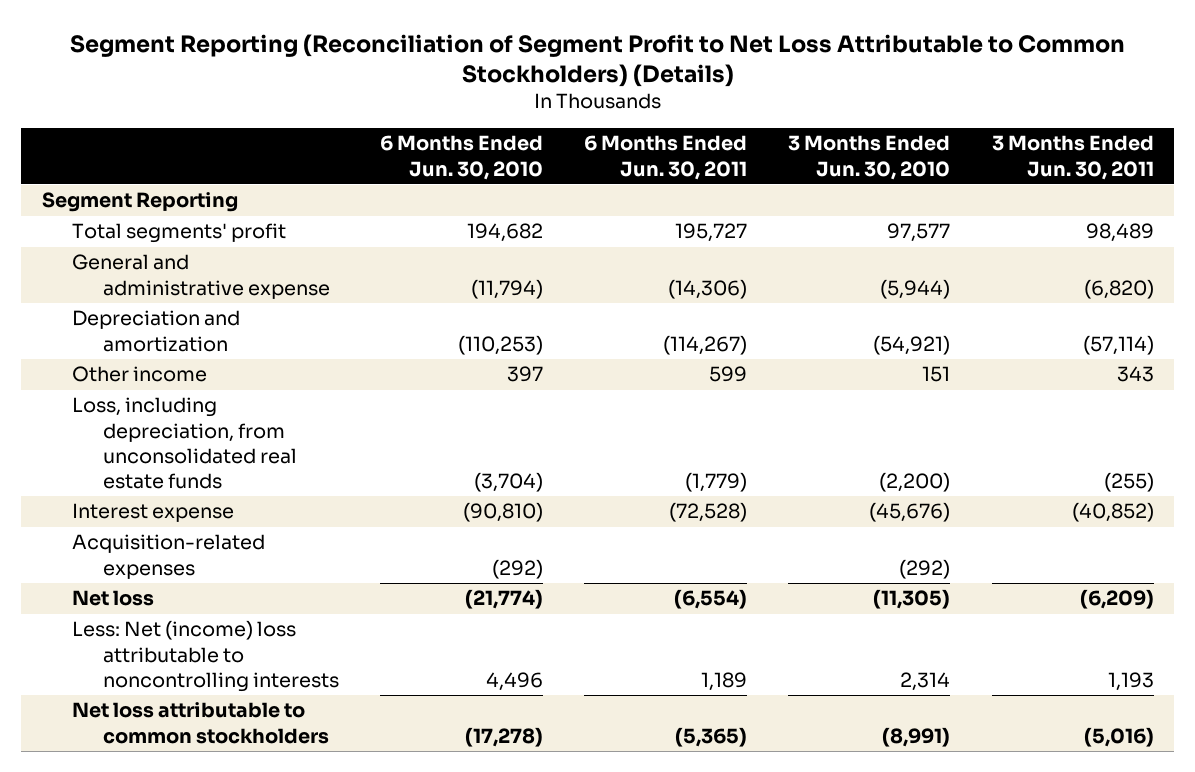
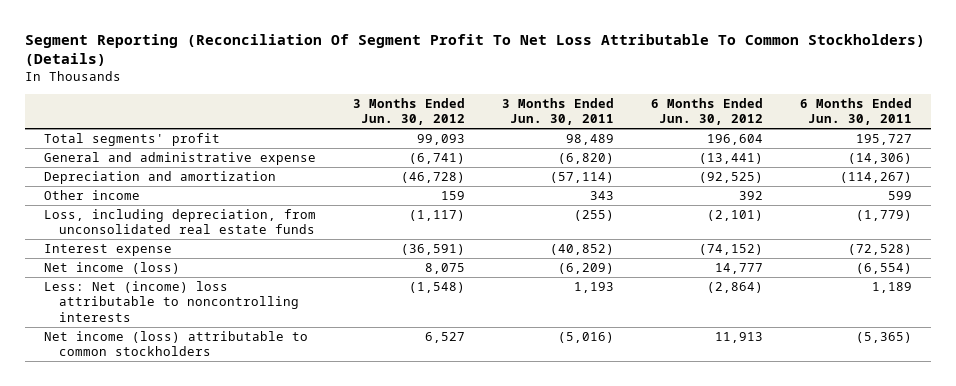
[69,33,1125,87] Segment Reporting (Reconciliation of Segment Profit to Net Loss Attributable to Common Stockholders) (Details) -> [25,33,926,67] Segment Reporting (Reconciliation Of Segment Profit To Net Loss Attributable To Common Stockholders) (Details)
[379,135,543,180] 6 Months Ended Jun. 30, 2010 -> none
[788,135,951,180] 3 Months Ended Jun. 30, 2010 -> none
none -> [352,98,465,126] 3 Months Ended Jun. 30, 2012
none -> [650,98,763,126] 6 Months Ended Jun. 30, 2012
[41,192,238,213] Segment Reporting -> none
[72,534,266,579] Acquisition-related expenses -> none
[72,590,155,607] Net loss -> [43,262,180,275] Net income (loss)
[72,702,329,744] Net loss attributable to common stockholders -> [43,331,308,357] Net income (loss) attributable to common stockholders

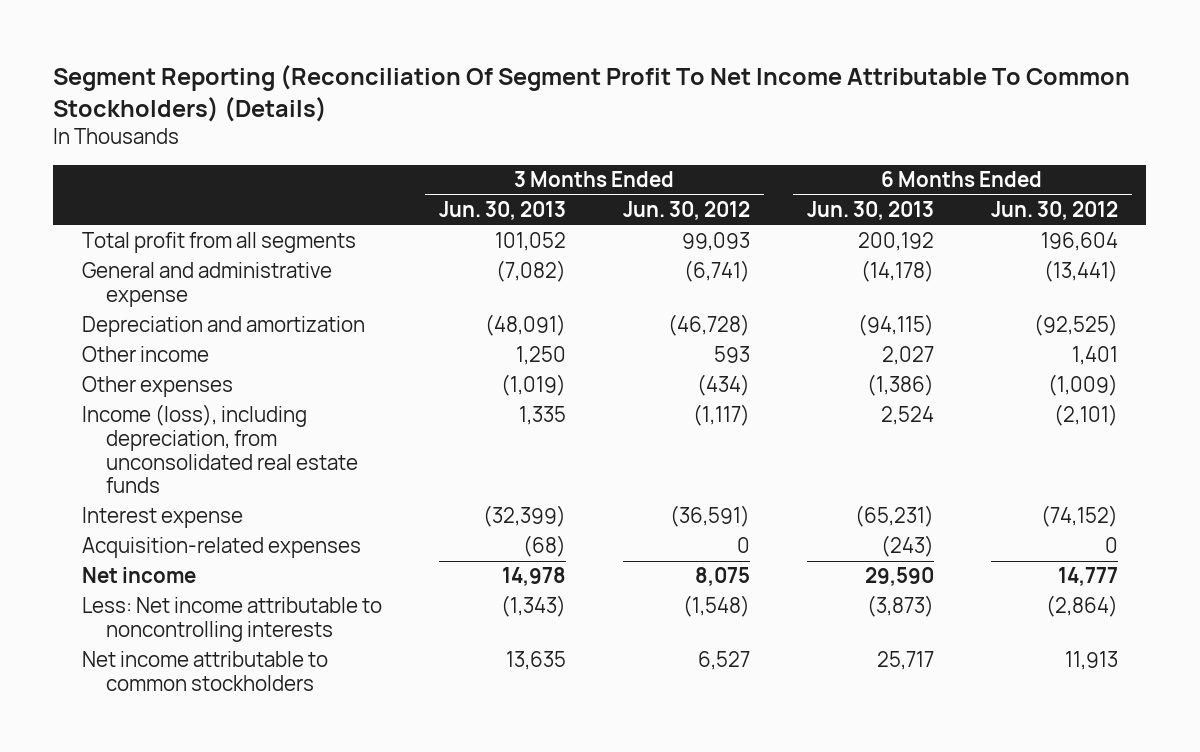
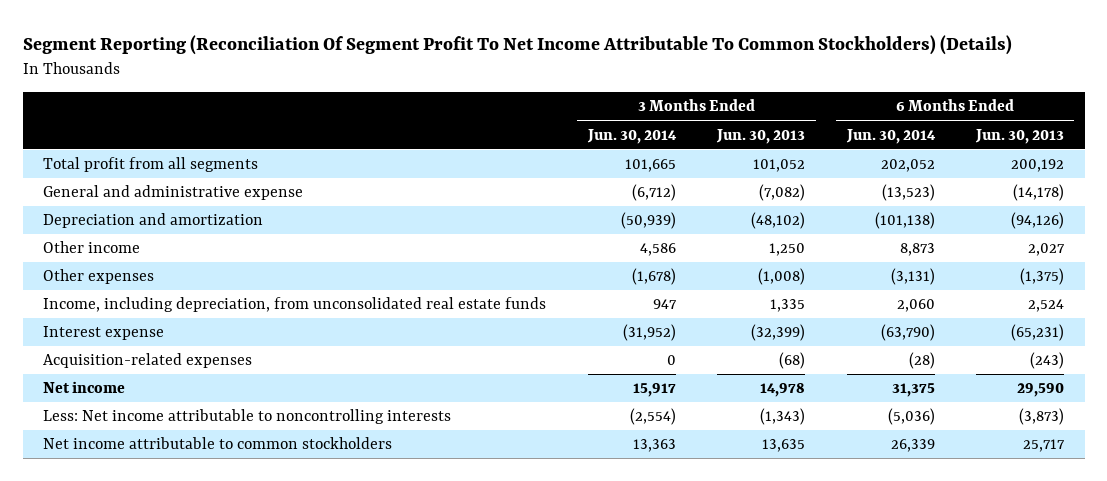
[622,201,750,221] Jun. 30, 2012 -> none
[990,201,1118,221] Jun. 30, 2012 -> none
none -> [586,128,677,144] Jun. 30, 2014
none -> [845,128,936,144] Jun. 30, 2014
[484,314,566,337] (48,091) -> [751,212,806,230] (48,102)
[857,314,934,337] (94,115) -> [1011,212,1065,230] (94,126)
[500,374,566,397] (1,019) -> [758,268,806,286] (1,008)
[866,374,934,397] (1,386) -> [1020,268,1065,286] (1,375)
[81,404,359,494] Income (loss), including depreciation, from unconsolidated real estate funds -> [43,297,547,313] Income, including depreciation, from unconsolidated real estate funds

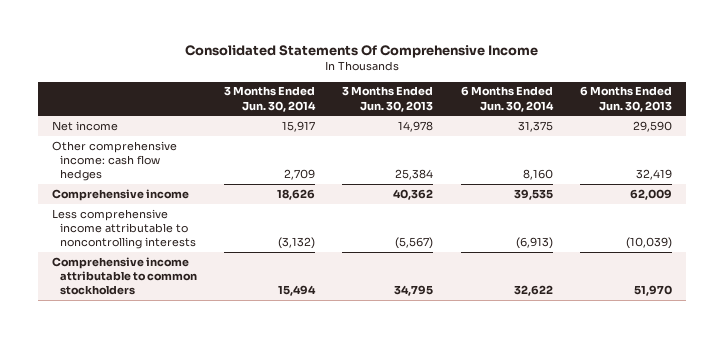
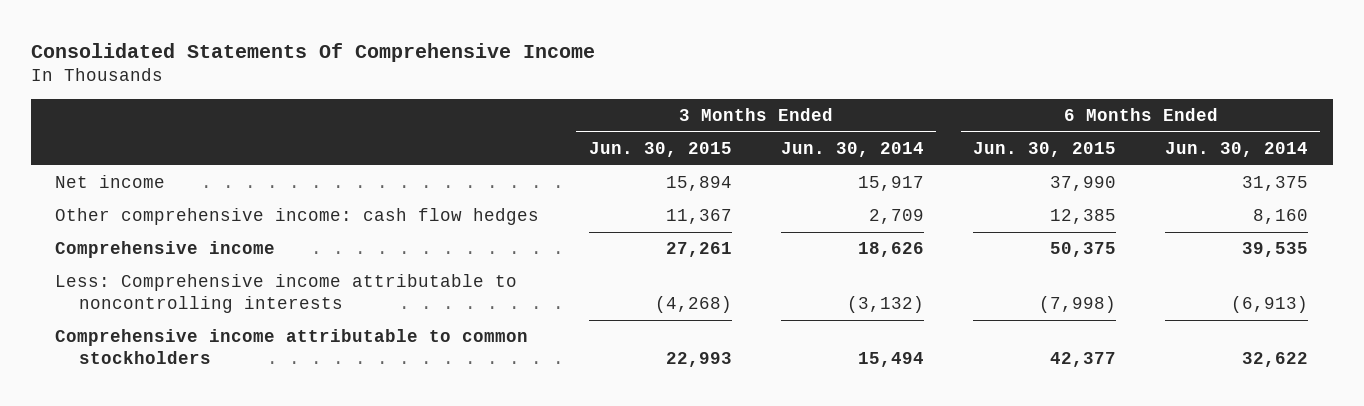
[342,86,434,112] 3 Months Ended Jun. 30, 2013 -> none
[579,86,672,112] 6 Months Ended Jun. 30, 2013 -> none
none -> [588,142,732,158] Jun. 30, 2015
none -> [972,142,1116,158] Jun. 30, 2015
[51,208,196,250] Less comprehensive income attributable to noncontrolling interests -> [55,274,518,314] Less: Comprehensive income attributable to noncontrolling interests

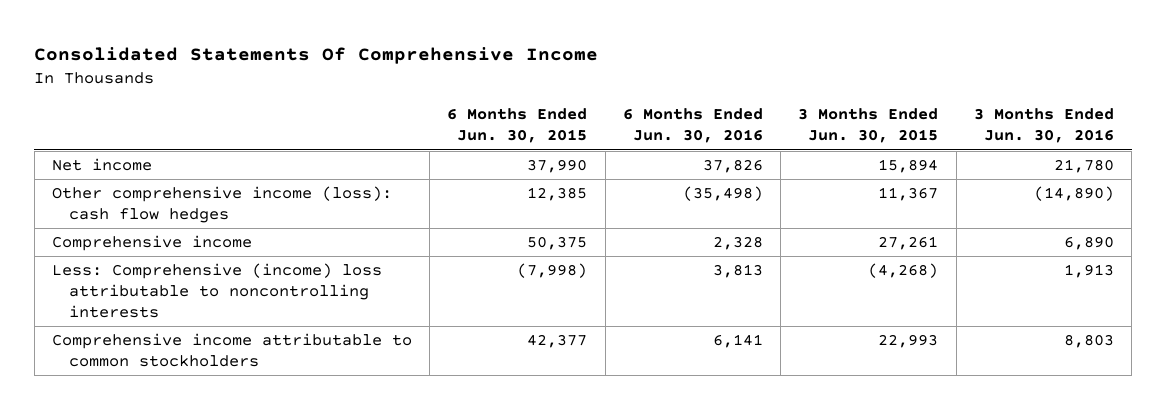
[780,142,924,158] Jun. 30, 2014 -> none
[1165,142,1309,158] Jun. 30, 2014 -> none
none -> [622,108,763,144] 6 Months Ended Jun. 30, 2016
none -> [973,108,1114,144] 3 Months Ended Jun. 30, 2016
[55,208,540,226] Other comprehensive income: cash flow hedges -> [51,186,392,224] Other comprehensive income (loss): cash flow hedges
[55,274,518,314] Less: Comprehensive income attributable to noncontrolling interests -> [51,263,382,319] Less: Comprehensive (income) loss attributable to noncontrolling interests

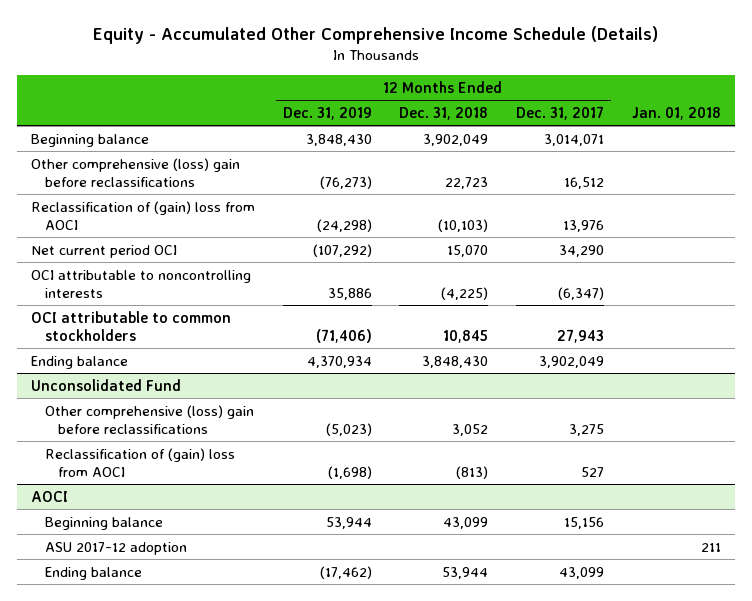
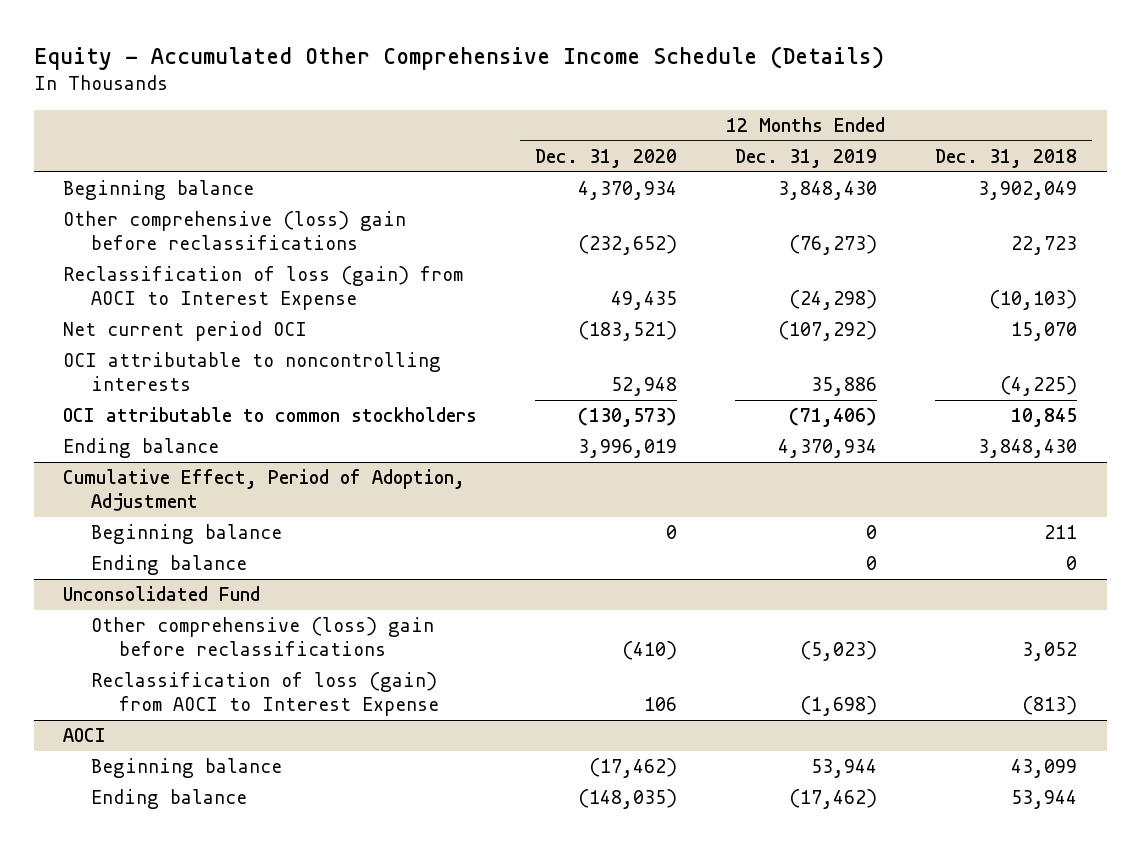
[516,105,605,120] Dec. 31, 2017 -> none
[632,106,722,120] Jan. 01, 2018 -> none
none -> [535,148,678,168] Dec. 31, 2020
[30,200,255,230] Reclassification of (gain) loss from AOCI -> [62,266,463,311] Reclassification of loss (gain) from AOCI to Interest Expense
none -> [62,469,465,512] Cumulative Effect, Period of Adoption, Adjustment
none -> [90,524,282,545] Beginning balance
none -> [90,555,247,576] Ending balance
[44,447,235,477] Reclassification of (gain) loss from AOCI -> [90,672,439,717] Reclassification of loss (gain) from AOCI to Interest Expense
[44,541,187,555] ASU 2017-12 adoption -> none

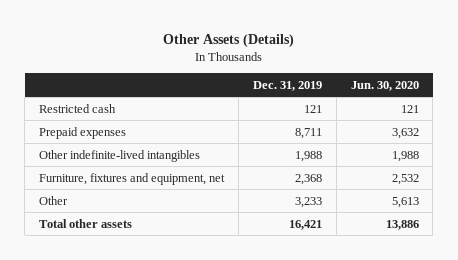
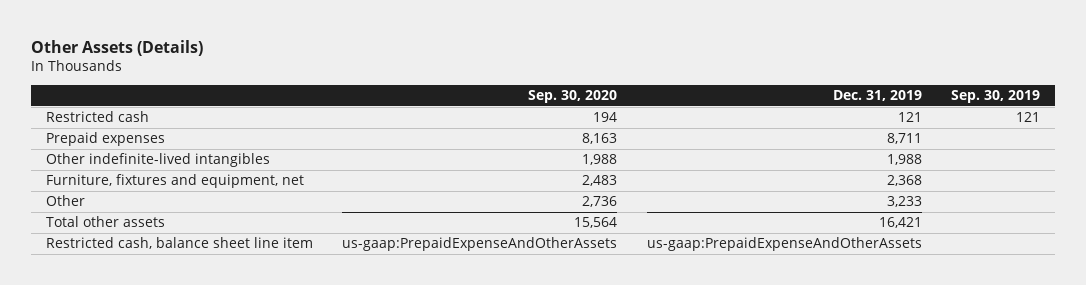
[350,80,419,91] Jun. 30, 2020 -> none
none -> [528,90,618,104] Sep. 30, 2020
none -> [951,90,1041,104] Sep. 30, 2019
none -> [45,237,313,250] Restricted cash, balance sheet line item

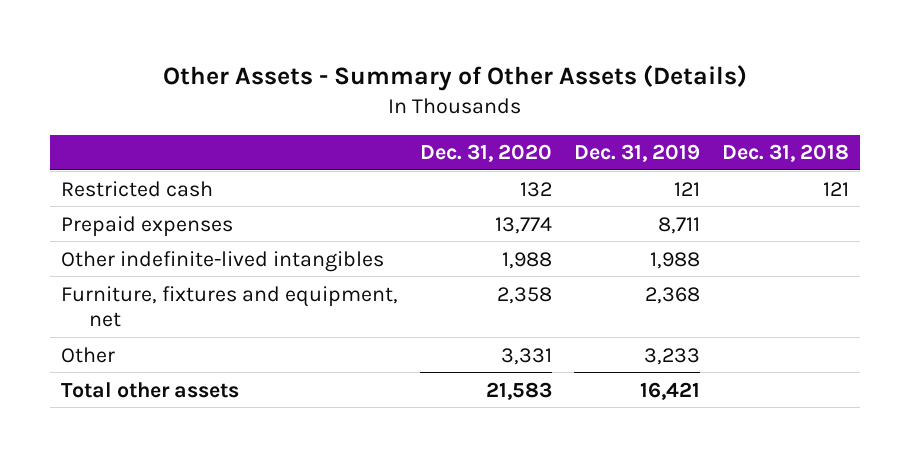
[31,39,204,56] Other Assets (Details) -> [163,64,748,91] Other Assets - Summary of Other Assets (Details)
[528,90,618,104] Sep. 30, 2020 -> none
[951,90,1041,104] Sep. 30, 2019 -> none
none -> [420,144,553,163] Dec. 31, 2020
none -> [721,144,849,163] Dec. 31, 2018
[45,237,313,250] Restricted cash, balance sheet line item -> none

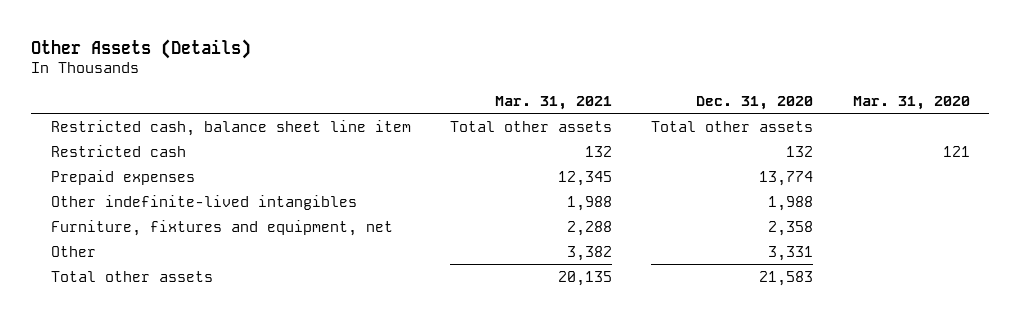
[163,64,748,91] Other Assets - Summary of Other Assets (Details) -> [30,38,251,59] Other Assets (Details)
[574,144,701,163] Dec. 31, 2019 -> none
[721,144,849,163] Dec. 31, 2018 -> none
none -> [494,95,612,110] Mar. 31, 2021
none -> [852,95,970,110] Mar. 31, 2020
none -> [50,119,411,136] Restricted cash, balance sheet line item

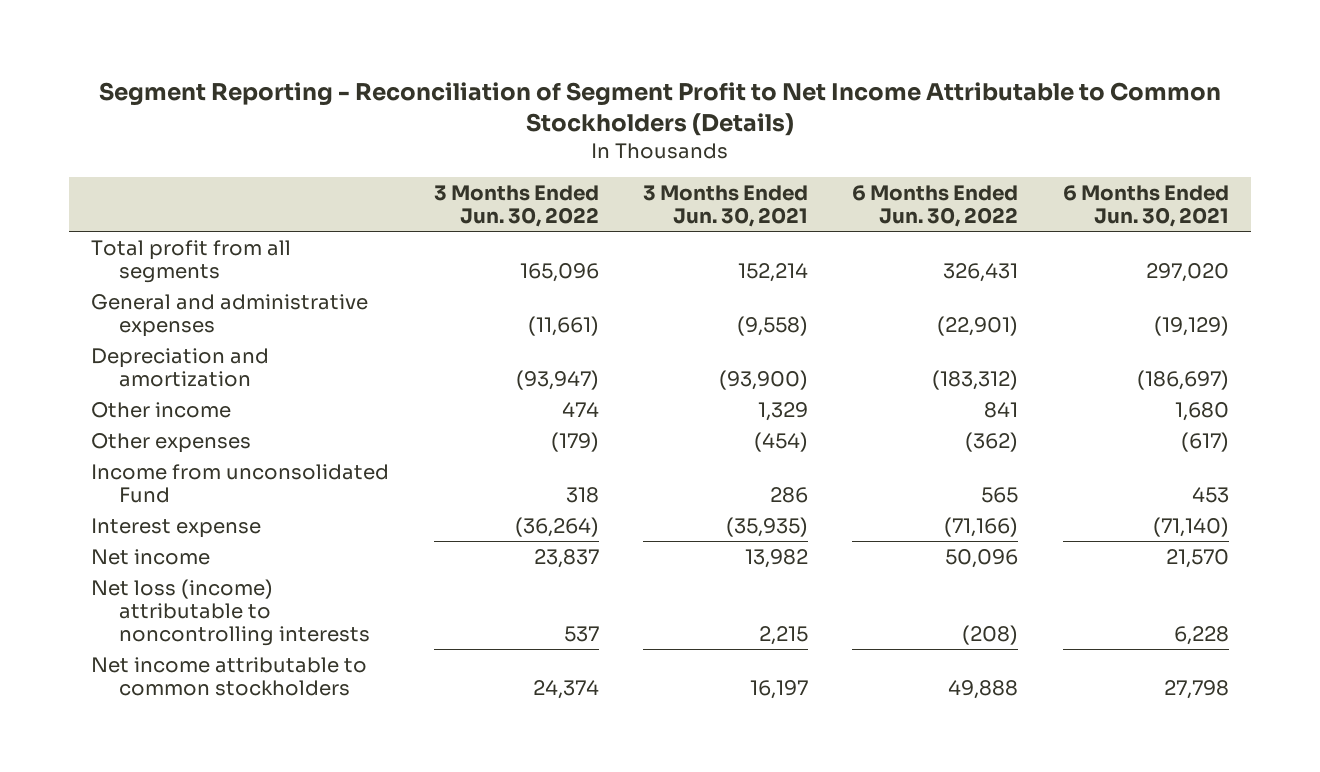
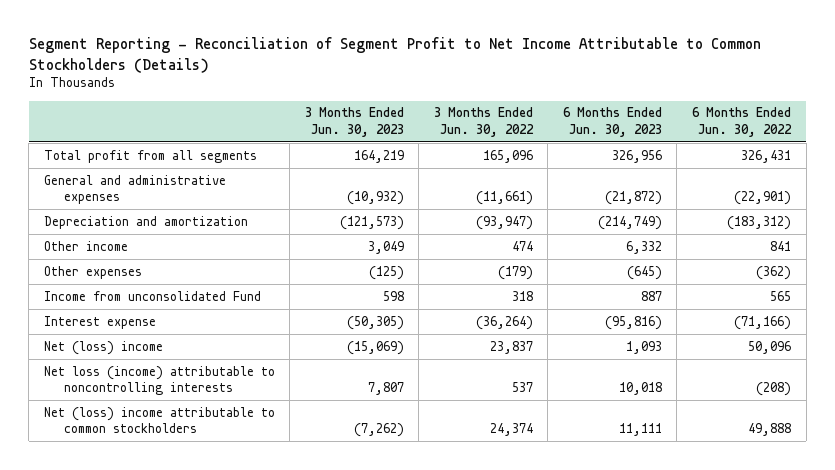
[643,185,809,228] 3 Months Ended Jun. 30, 2021 -> none
[1062,185,1229,228] 6 Months Ended Jun. 30, 2021 -> none
none -> [304,107,404,138] 3 Months Ended Jun. 30, 2023
none -> [562,107,662,138] 6 Months Ended Jun. 30, 2023
[91,548,211,565] Net income -> [43,340,163,355] Net (loss) income
[91,656,368,696] Net income attributable to common stockholders -> [43,406,275,434] Net (loss) income attributable to common stockholders

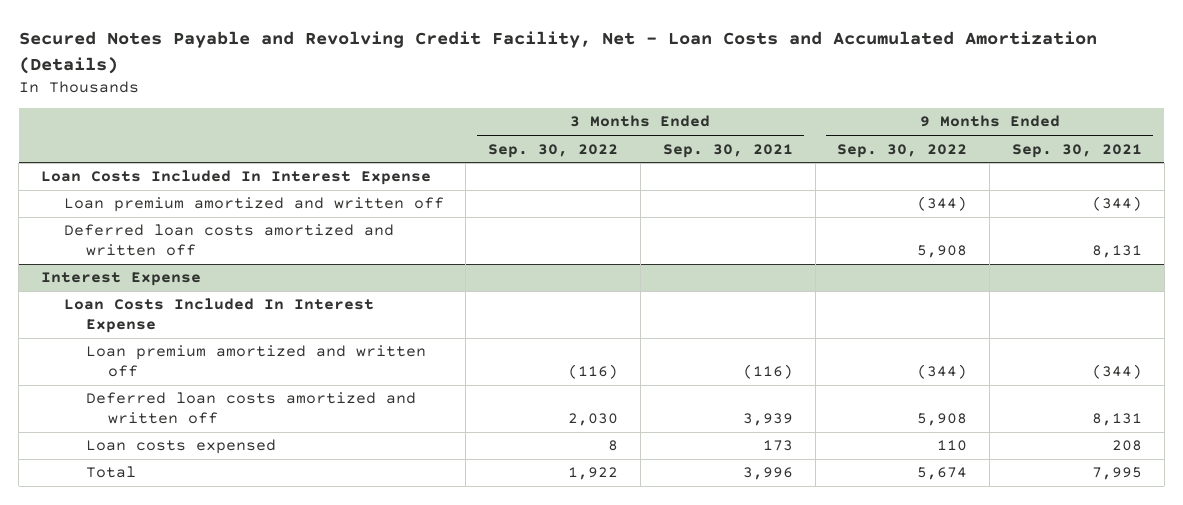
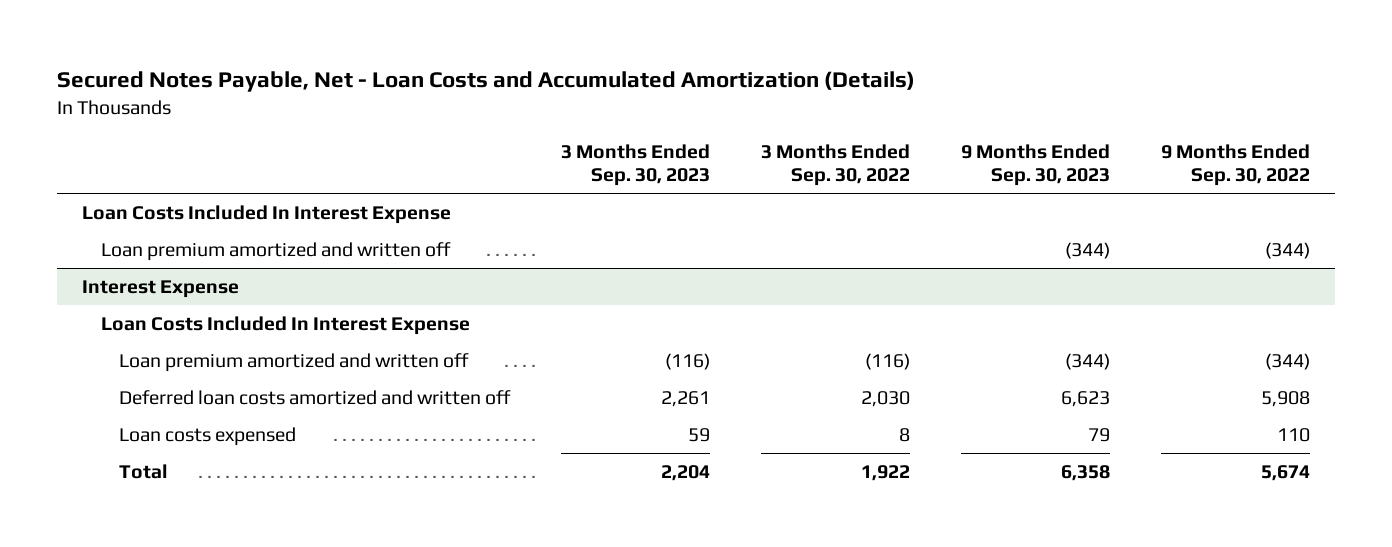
[18,31,1097,74] Secured Notes Payable and Revolving Credit Facility, Net - Loan Costs and Accumulated Amortization (Details) -> [56,71,915,93] Secured Notes Payable, Net - Loan Costs and Accumulated Amortization (Details)
[662,143,793,158] Sep. 30, 2021 -> none
[1012,143,1143,158] Sep. 30, 2021 -> none
none -> [561,144,711,187] 3 Months Ended Sep. 30, 2023
none -> [960,144,1110,187] 9 Months Ended Sep. 30, 2023
[63,224,394,257] Deferred loan costs amortized and written off -> none

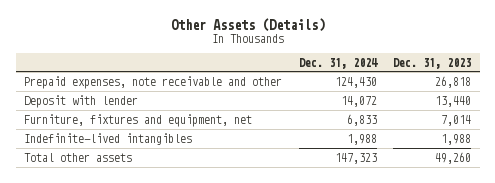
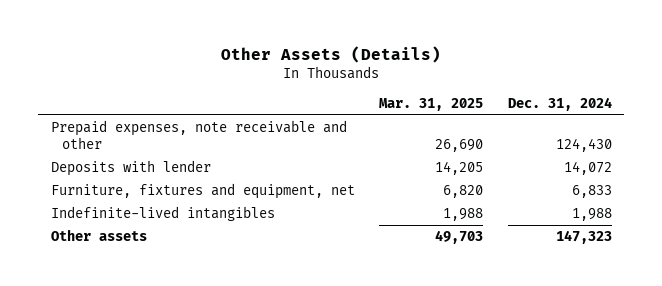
[393,57,472,69] Dec. 31, 2023 -> none
none -> [379,97,484,111] Mar. 31, 2025
[23,94,138,108] Deposit with lender -> [50,160,211,177] Deposits with lender
[23,152,132,162] Total other assets -> [50,229,147,242] Other assets

